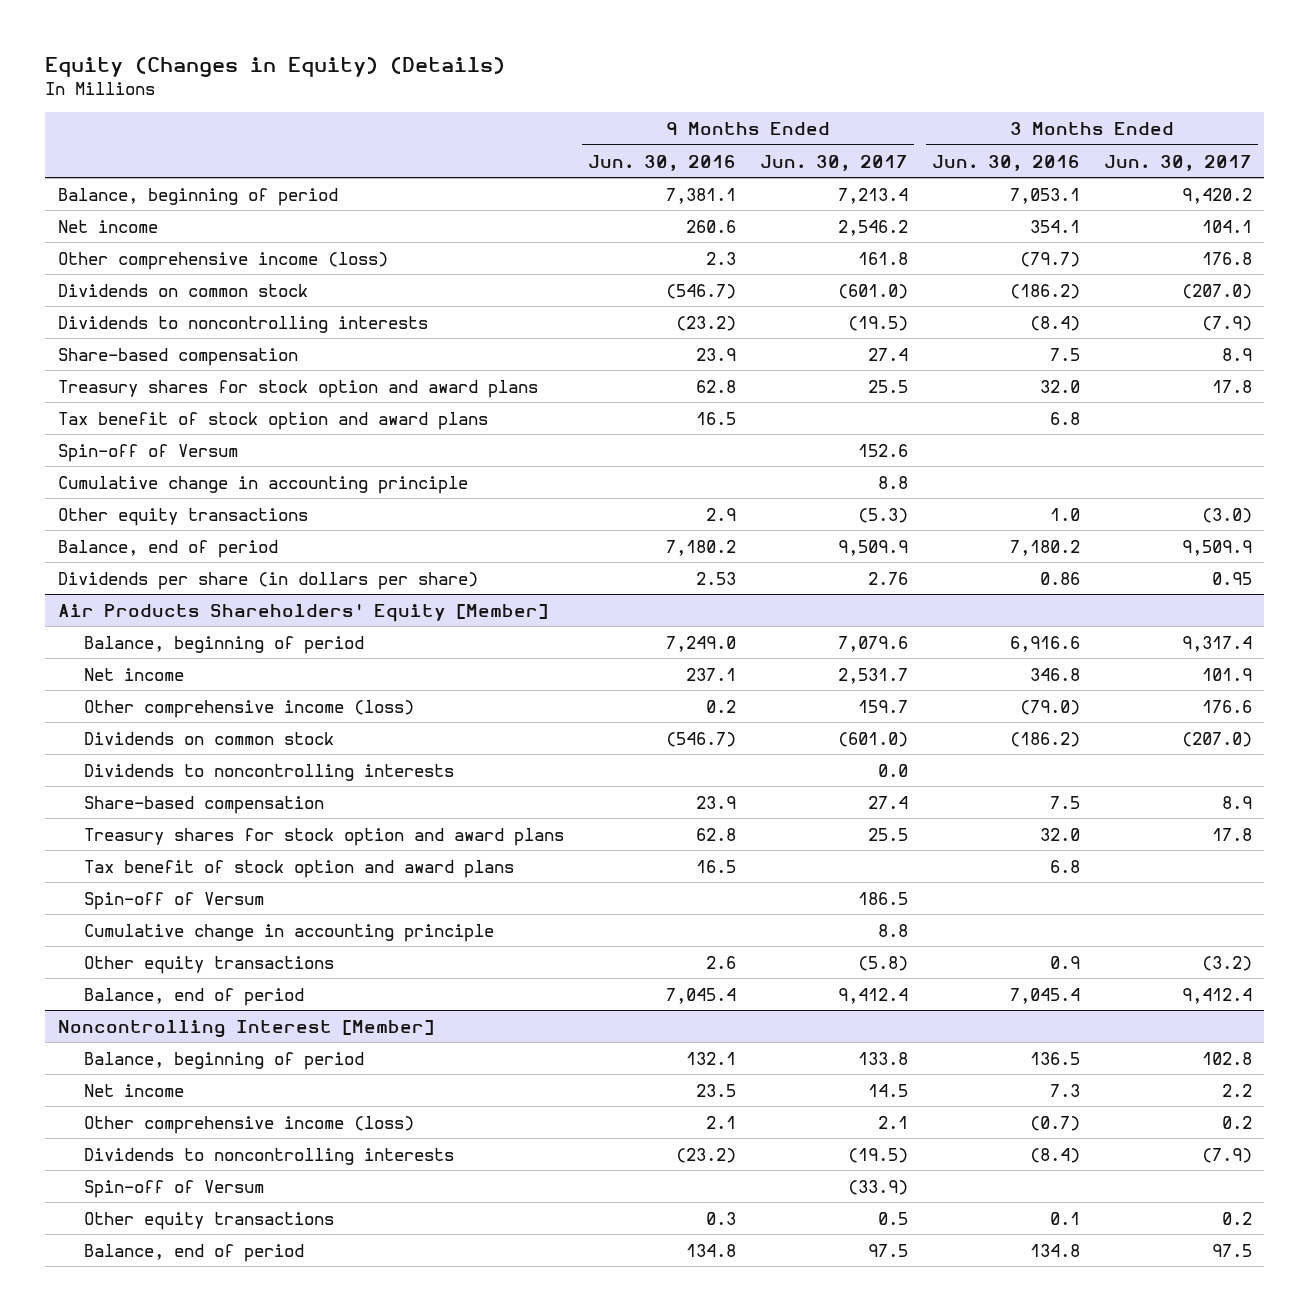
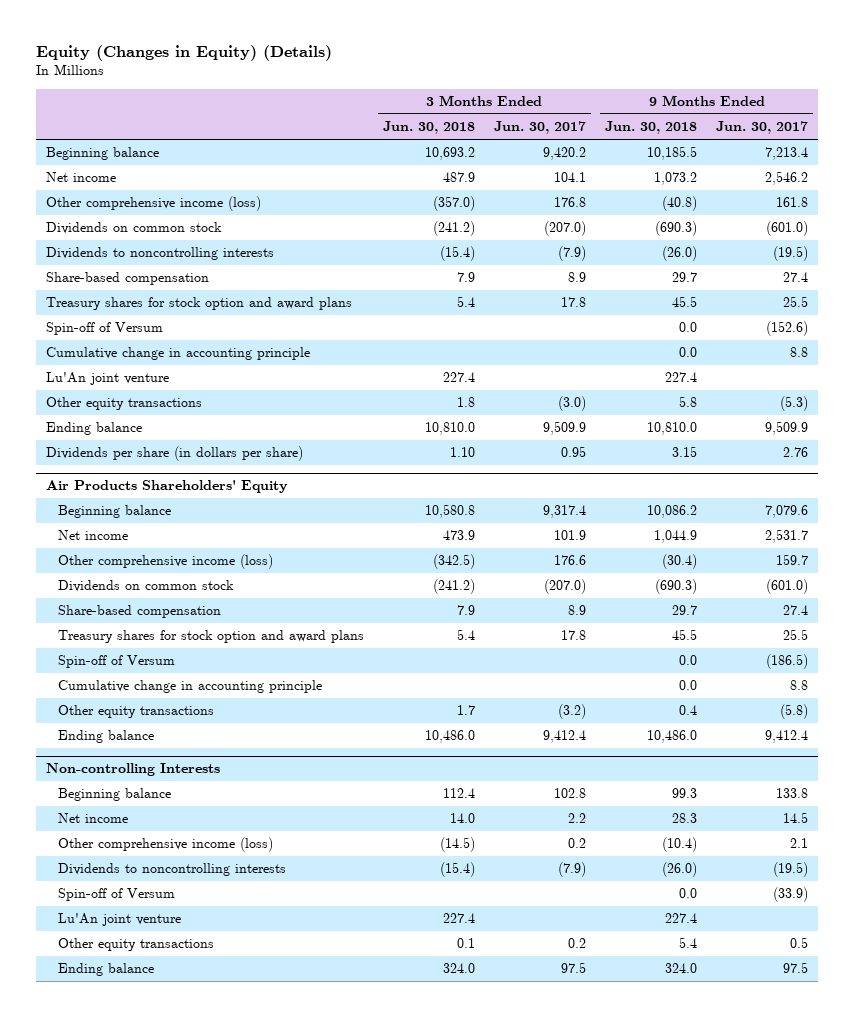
[587,154,736,171] Jun. 30, 2016 -> none
[932,154,1081,171] Jun. 30, 2016 -> none
none -> [382,121,475,135] Jun. 30, 2018
none -> [605,121,698,135] Jun. 30, 2018
[57,187,338,206] Balance, beginning of period -> [45,147,159,161] Beginning balance
[57,411,488,430] Tax benefit of stock option and award plans -> none
[857,443,908,457] 152.6 -> [766,321,809,337] (152.6)
none -> [45,372,169,386] Lu'An joint venture
[57,539,278,558] Balance, end of period -> [45,422,142,436] Ending balance
[57,603,548,622] Air Products Shareholders' Equity [Member] -> [45,480,288,494] Air Products Shareholders' Equity
[83,635,364,654] Balance, beginning of period -> [57,505,171,519] Beginning balance
[83,763,454,781] Dividends to noncontrolling interests -> none
[83,859,514,878] Tax benefit of stock option and award plans -> none
[857,891,908,905] 186.5 -> [766,654,809,670] (186.5)
[83,987,304,1006] Balance, end of period -> [57,730,154,744] Ending balance
[57,1019,434,1038] Noncontrolling Interest [Member] -> [45,763,220,777] Non-controlling Interests
[83,1051,364,1070] Balance, beginning of period -> [57,788,171,802] Beginning balance
none -> [57,913,181,927] Lu'An joint venture
[83,1243,304,1262] Balance, end of period -> [57,963,154,977] Ending balance

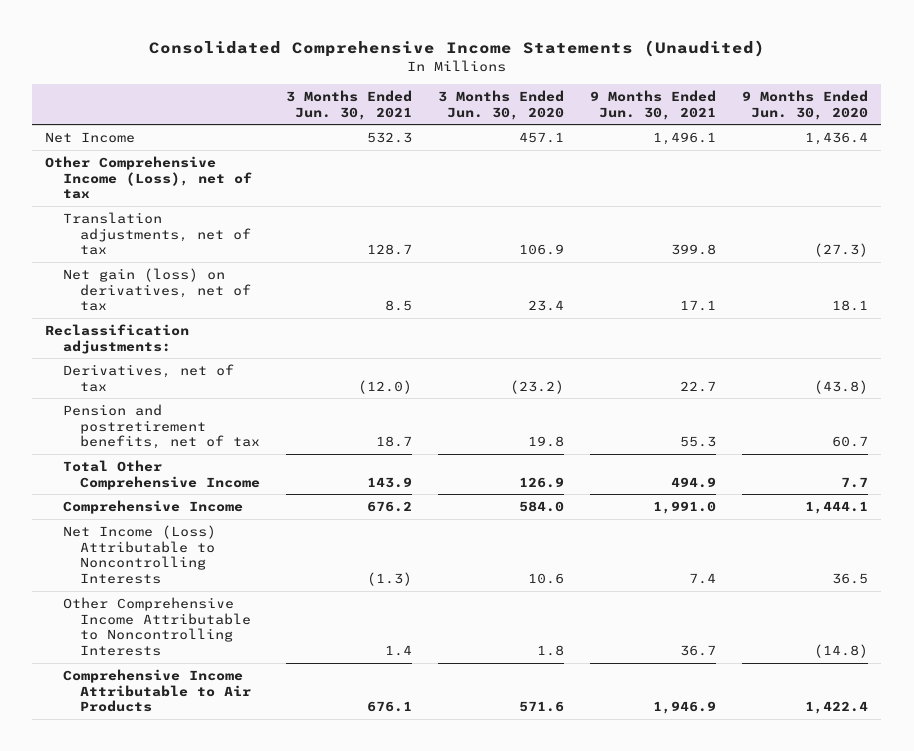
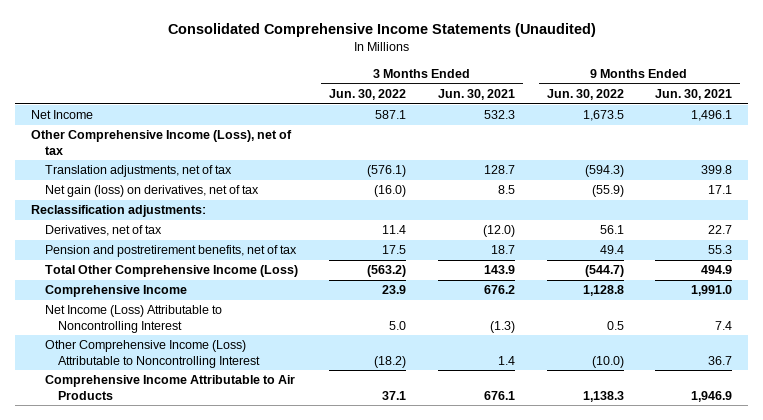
[438,89,565,120] 3 Months Ended Jun. 30, 2020 -> none
[742,89,869,120] 9 Months Ended Jun. 30, 2020 -> none
none -> [329,88,407,100] Jun. 30, 2022
none -> [546,88,624,100] Jun. 30, 2022
[62,459,261,490] Total Other Comprehensive Income -> [44,265,298,278] Total Other Comprehensive Income (Loss)
[62,524,216,585] Net Income (Loss) Attributable to Noncontrolling Interests -> [44,305,222,333] Net Income (Loss) Attributable to Noncontrolling Interest
[62,596,252,657] Other Comprehensive Income Attributable to Noncontrolling Interests -> [44,340,261,368] Other Comprehensive Income (Loss) Attributable to Noncontrolling Interest

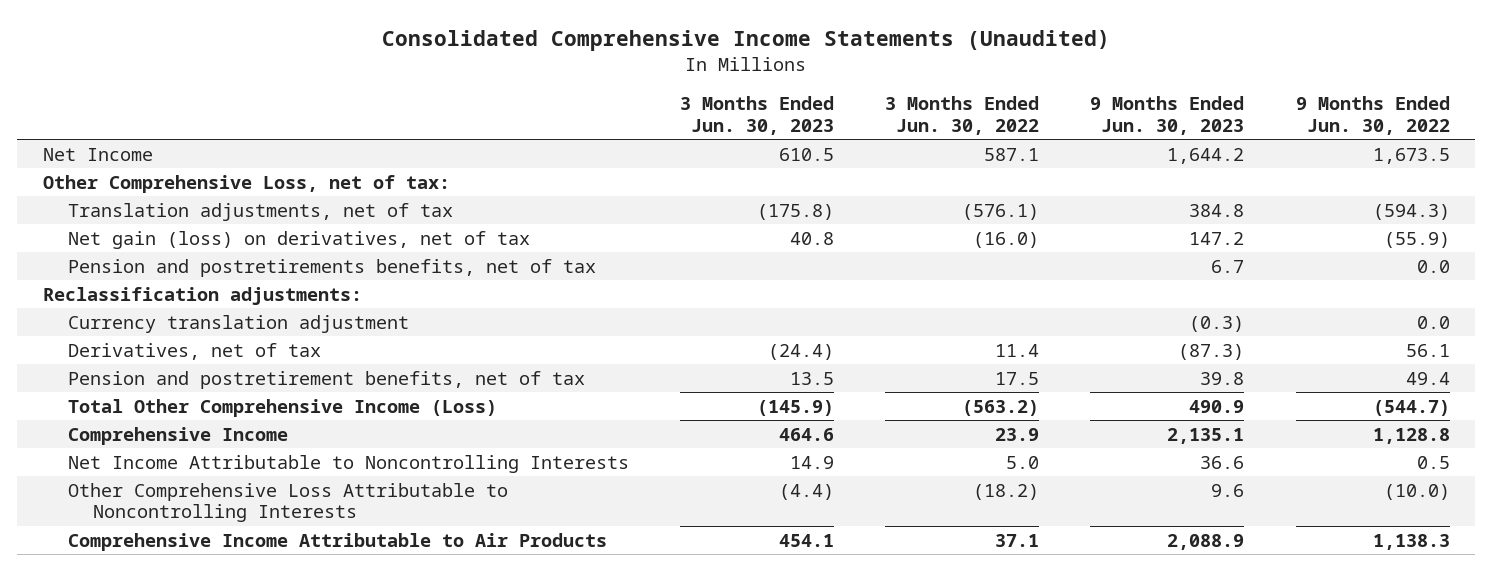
[437,88,515,100] Jun. 30, 2021 -> none
[655,88,733,100] Jun. 30, 2021 -> none
none -> [679,95,834,135] 3 Months Ended Jun. 30, 2023
none -> [1090,95,1245,135] 9 Months Ended Jun. 30, 2023
[30,130,292,155] Other Comprehensive Income (Loss), net of tax -> [42,174,450,193] Other Comprehensive Loss, net of tax:
none -> [67,258,596,277] Pension and postretirements benefits, net of tax
none -> [67,314,409,333] Currency translation adjustment
[44,305,222,333] Net Income (Loss) Attributable to Noncontrolling Interest -> [67,454,629,473] Net Income Attributable to Noncontrolling Interests
[44,340,261,368] Other Comprehensive Income (Loss) Attributable to Noncontrolling Interest -> [67,482,508,523] Other Comprehensive Loss Attributable to Noncontrolling Interests

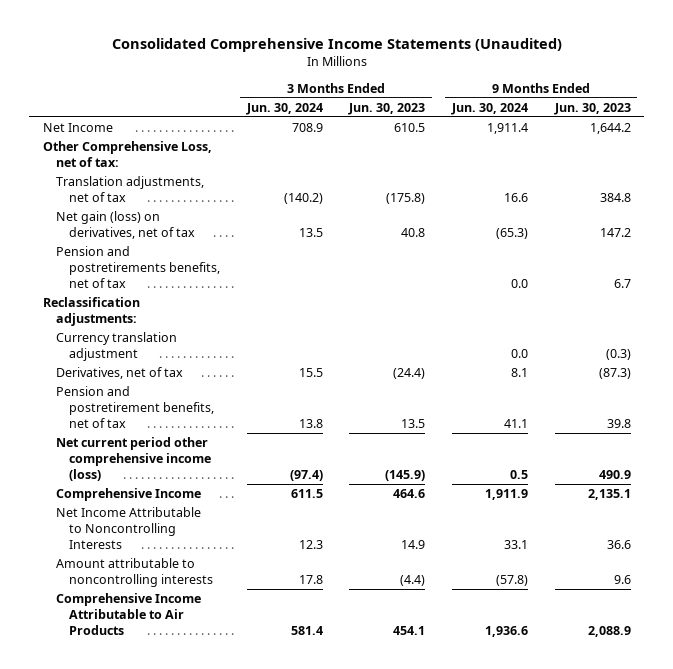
[885,95,1040,135] 3 Months Ended Jun. 30, 2022 -> none
[1295,95,1450,135] 9 Months Ended Jun. 30, 2022 -> none
none -> [245,102,323,115] Jun. 30, 2024
none -> [451,102,529,115] Jun. 30, 2024
[67,398,497,417] Total Other Comprehensive Income (Loss) -> [56,437,212,481] Net current period other comprehensive income (loss)
[67,482,508,523] Other Comprehensive Loss Attributable to Noncontrolling Interests -> [56,558,214,587] Amount attributable to noncontrolling interests

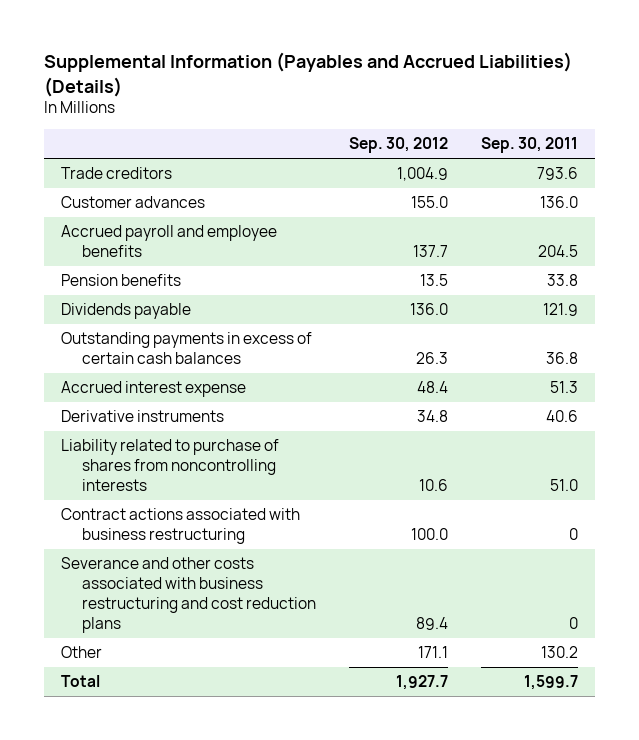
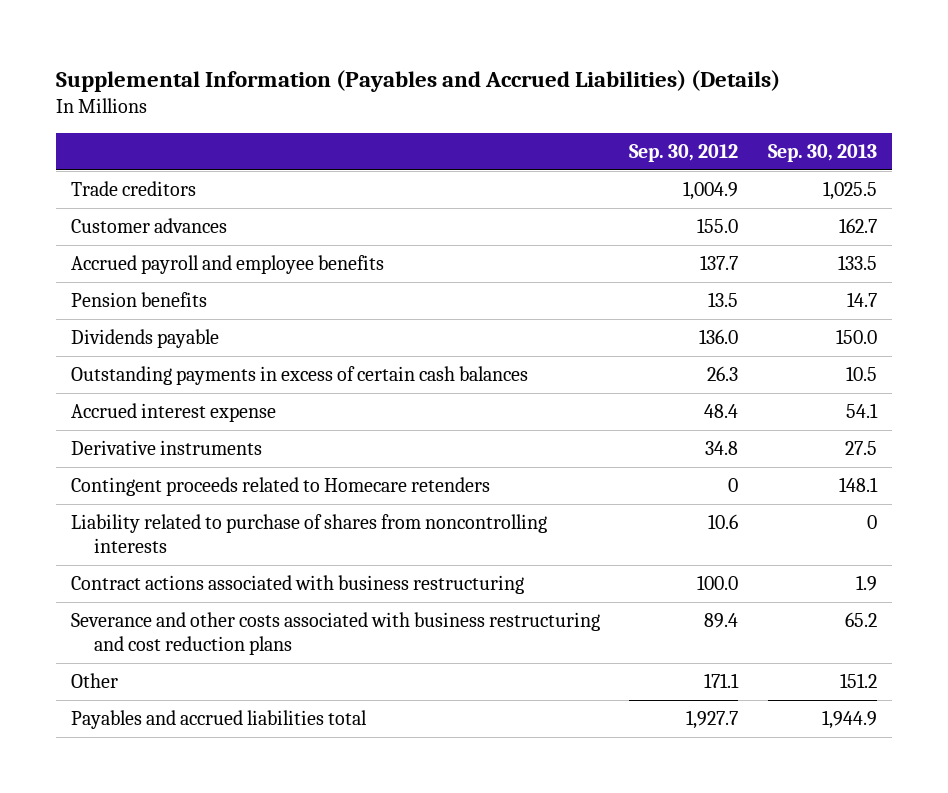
[481,137,579,154] Sep. 30, 2011 -> none
none -> [768,144,878,163] Sep. 30, 2013
none -> [70,477,490,497] Contingent proceeds related to Homecare retenders
[60,675,100,688] Total -> [70,710,367,730] Payables and accrued liabilities total

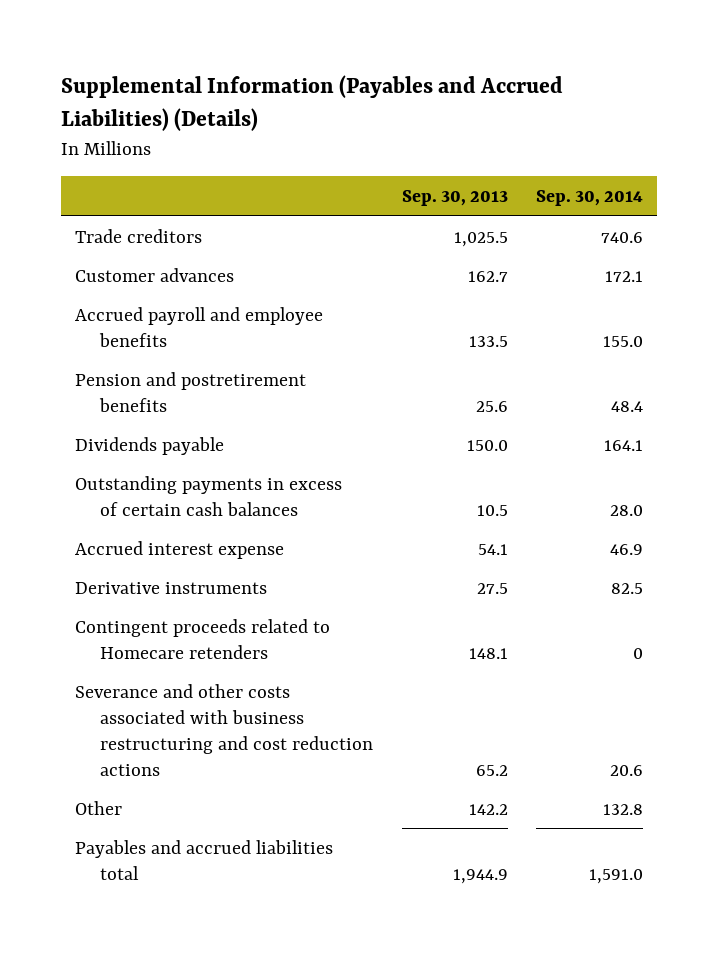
[629,144,739,163] Sep. 30, 2012 -> none
none -> [535,189,643,206] Sep. 30, 2014
[70,292,207,308] Pension benefits -> [74,371,306,412] Pension and postretirement benefits
[847,292,878,308] 14.7 -> [475,400,508,412] 25.6
[70,514,547,554] Liability related to purchase of shares from noncontrolling interests -> none
[70,575,524,595] Contract actions associated with business restructuring -> none
[70,612,600,656] Severance and other costs associated with business restructuring and cost reduction plans -> [74,683,374,776] Severance and other costs associated with business restructuring and cost reduction actions
[840,673,878,689] 151.2 -> [468,803,508,815] 142.2

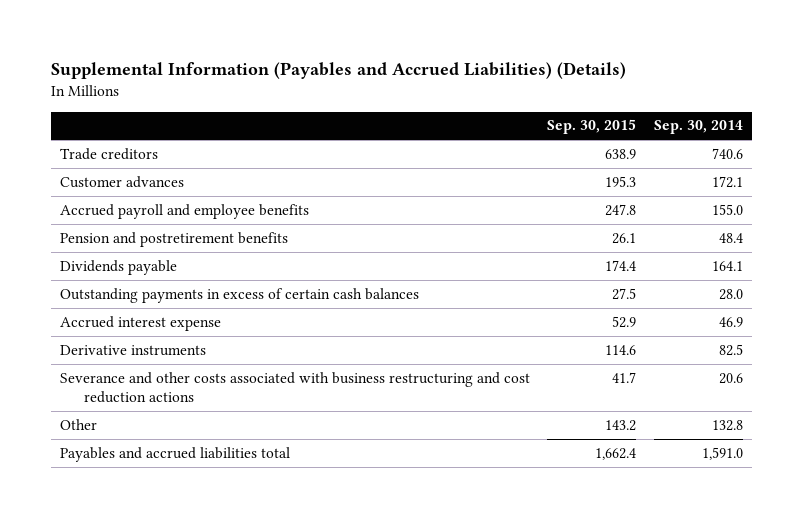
[401,189,508,206] Sep. 30, 2013 -> none
none -> [547,119,637,135] Sep. 30, 2015
[74,618,330,659] Contingent proceeds related to Homecare retenders -> none

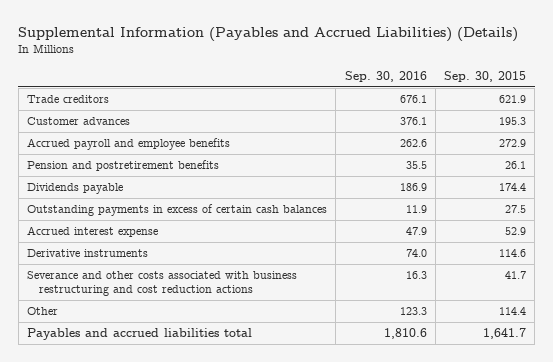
[653,120,743,135] Sep. 30, 2014 -> none
none -> [344,71,427,83] Sep. 30, 2016
[605,148,637,159] 638.9 -> [499,94,527,103] 621.9
[605,203,637,216] 247.8 -> [499,138,527,147] 272.9
[605,419,637,431] 143.2 -> [499,306,527,315] 114.4
[595,447,637,460] 1,662.4 -> [483,327,527,339] 1,641.7

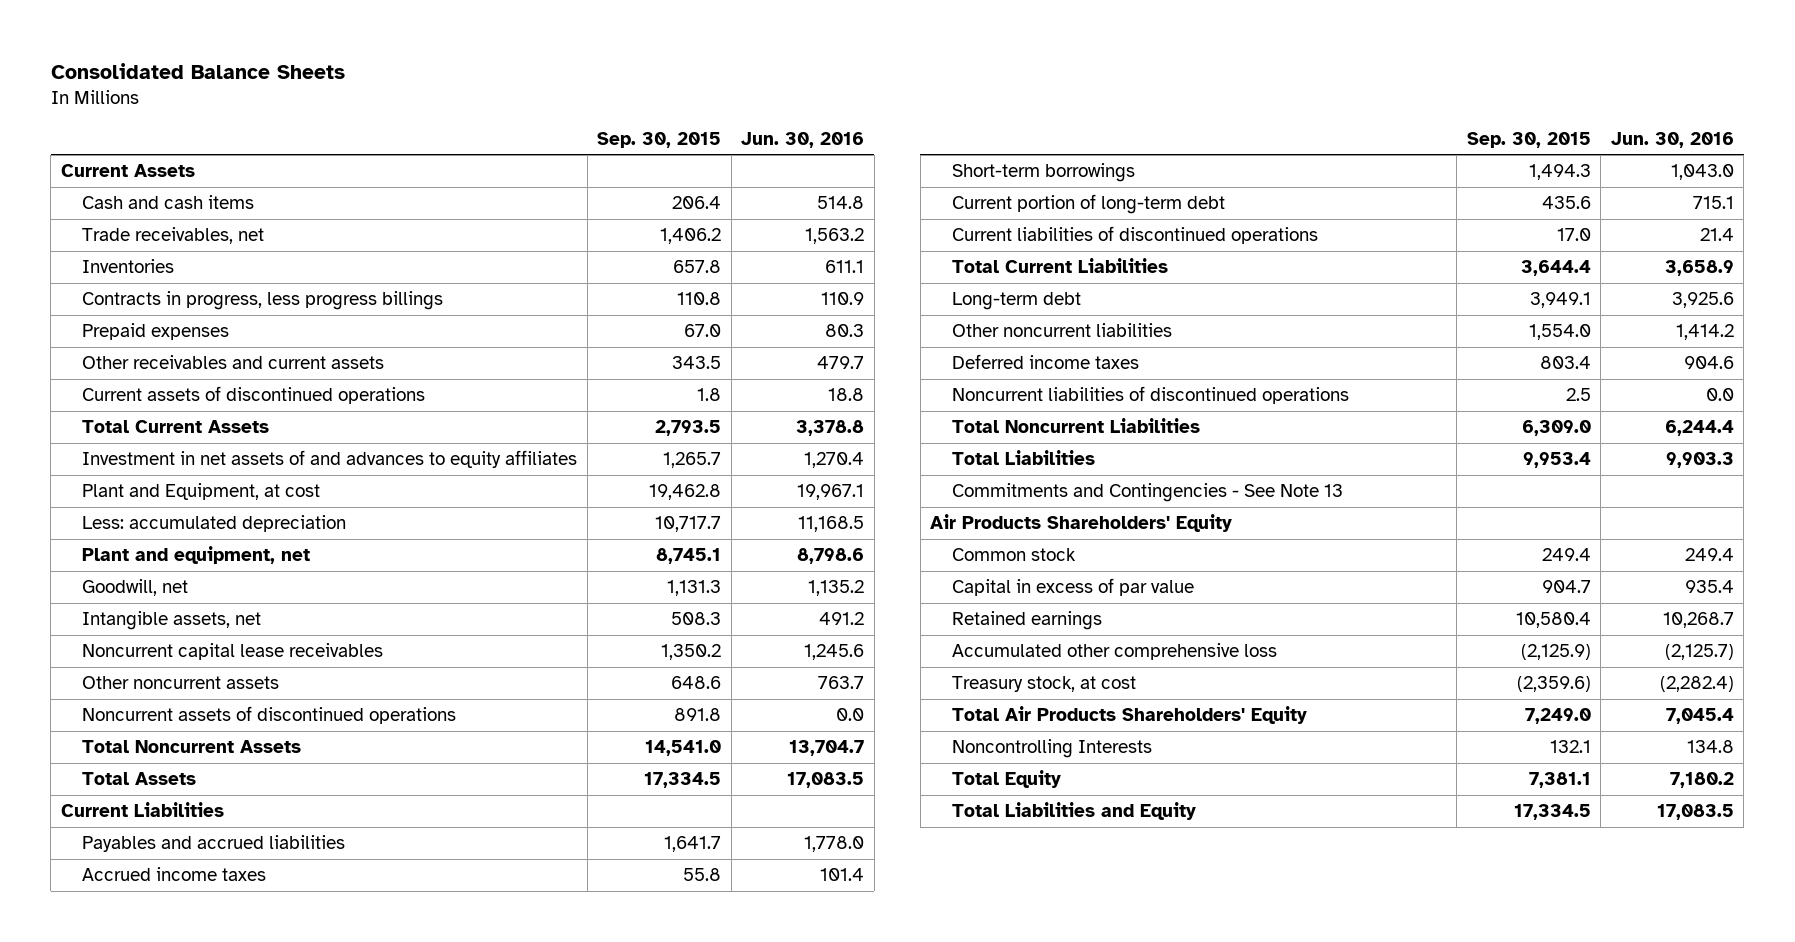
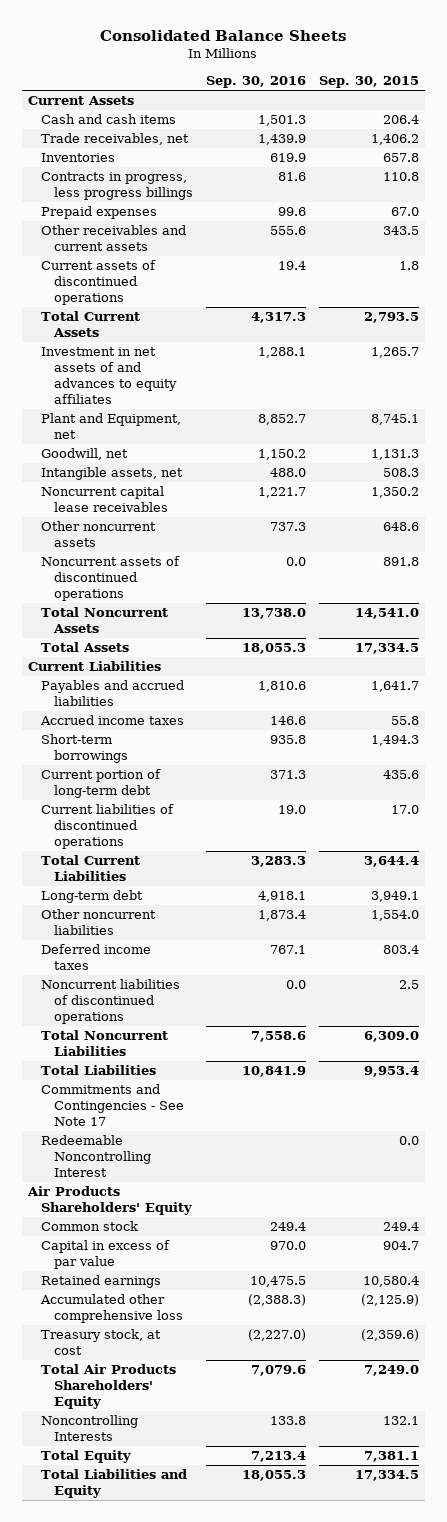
[741,131,865,148] Jun. 30, 2016 -> none
none -> [205,76,306,89] Sep. 30, 2016
[82,483,321,501] Plant and Equipment, at cost -> none
[82,515,347,533] Less: accumulated depreciation -> none
[82,546,311,565] Plant and equipment, net -> [41,413,182,440] Plant and Equipment, net
[951,483,1343,503] Commitments and Contingencies - See Note 13 -> [41,1084,184,1127] Commitments and Contingencies - See Note 17
none -> [41,1135,151,1178] Redeemable Noncontrolling Interest

